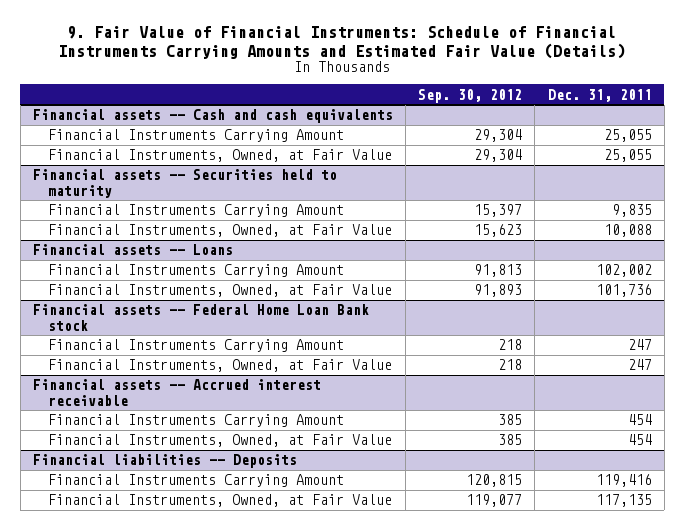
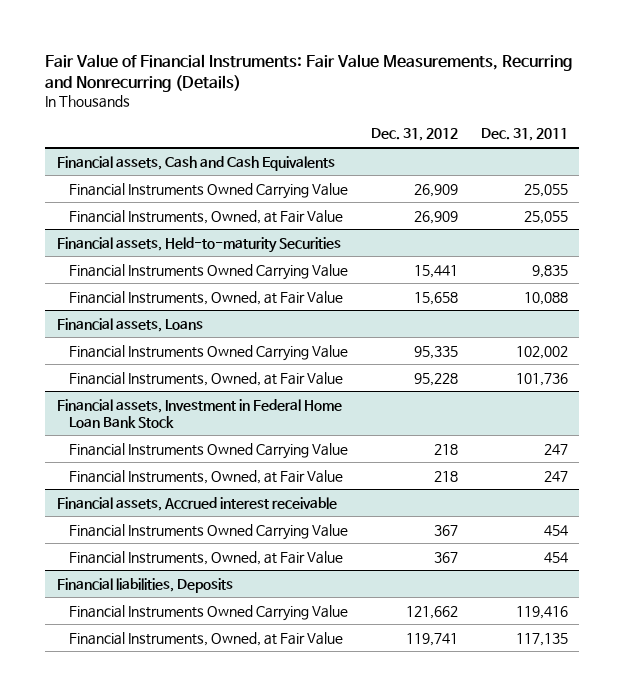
[58,26,626,59] 9. Fair Value of Financial Instruments: Schedule of Financial Instruments Carrying Amounts and Estimated Fair Value (Details) -> [45,53,573,92] Fair Value of Financial Instruments: Fair Value Measurements, Recurring and Nonrecurring (Details)
[418,88,523,103] Sep. 30, 2012 -> none
none -> [370,128,458,142] Dec. 31, 2012
[32,109,393,124] Financial assets -- Cash and cash equivalents -> [56,155,335,171] Financial assets, Cash and Cash Equivalents
[47,129,344,143] Financial Instruments Carrying Amount -> [68,182,348,199] Financial Instruments Owned Carrying Value
[32,169,337,198] Financial assets -- Securities held to maturity -> [56,236,341,253] Financial assets, Held-to-maturity Securities
[47,204,344,218] Financial Instruments Carrying Amount -> [68,263,348,280] Financial Instruments Owned Carrying Value
[32,244,233,256] Financial assets -- Loans -> [56,317,203,332] Financial assets, Loans
[47,264,344,278] Financial Instruments Carrying Amount -> [68,344,348,361] Financial Instruments Owned Carrying Value
[32,304,369,331] Financial assets -- Federal Home Loan Bank stock -> [56,398,342,428] Financial assets, Investment in Federal Home Loan Bank Stock
[47,339,344,353] Financial Instruments Carrying Amount -> [68,442,348,459] Financial Instruments Owned Carrying Value
[32,379,321,406] Financial assets -- Accrued interest receivable -> [56,496,337,511] Financial assets, Accrued interest receivable
[47,414,344,428] Financial Instruments Carrying Amount -> [68,523,348,540] Financial Instruments Owned Carrying Value
[32,454,297,469] Financial liabilities -- Deposits -> [56,577,233,593] Financial liabilities, Deposits
[47,474,344,488] Financial Instruments Carrying Amount -> [68,604,348,621] Financial Instruments Owned Carrying Value

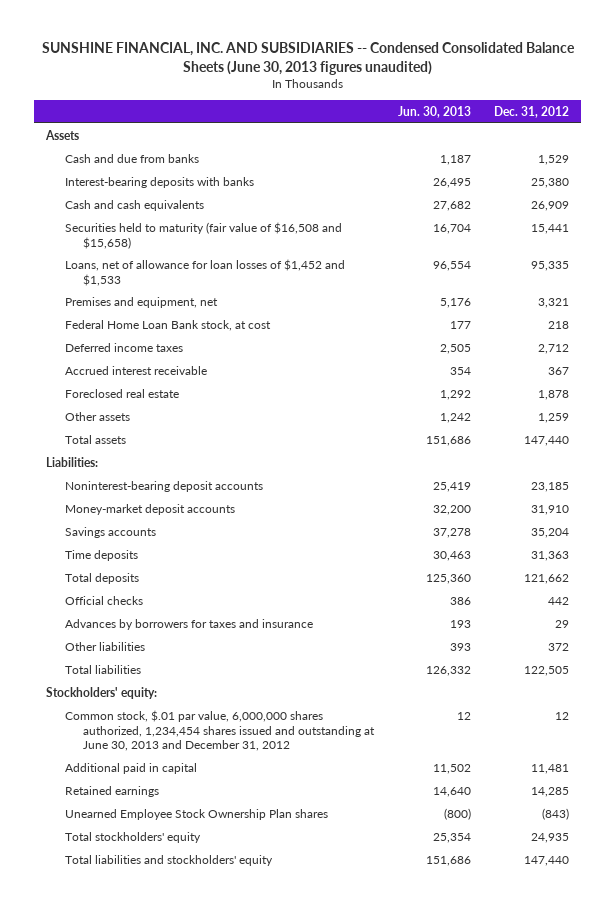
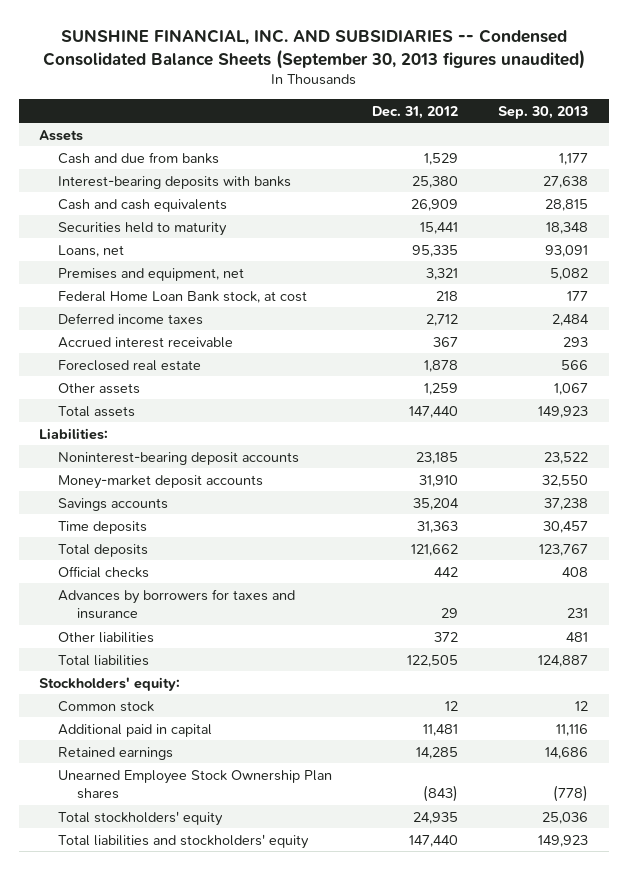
[41,41,575,75] SUNSHINE FINANCIAL, INC. AND SUBSIDIARIES -- Condensed Consolidated Balance Sheets (June 30, 2013 figures unaudited) -> [42,28,585,69] SUNSHINE FINANCIAL, INC. AND SUBSIDIARIES -- Condensed Consolidated Balance Sheets (September 30, 2013 figures unaudited)
[397,105,471,118] Jun. 30, 2013 -> none
none -> [498,105,589,119] Sep. 30, 2013
[64,221,342,249] Securities held to maturity (fair value of $16,508 and $15,658) -> [57,221,227,236] Securities held to maturity
[64,258,345,286] Loans, net of allowance for loan losses of $1,452 and $1,533 -> [57,244,124,257] Loans, net
[64,709,375,752] Common stock, $.01 par value, 6,000,000 shares authorized, 1,234,454 shares issued and outstanding at June 30, 2013 and December 31, 2012 -> [57,700,154,712] Common stock

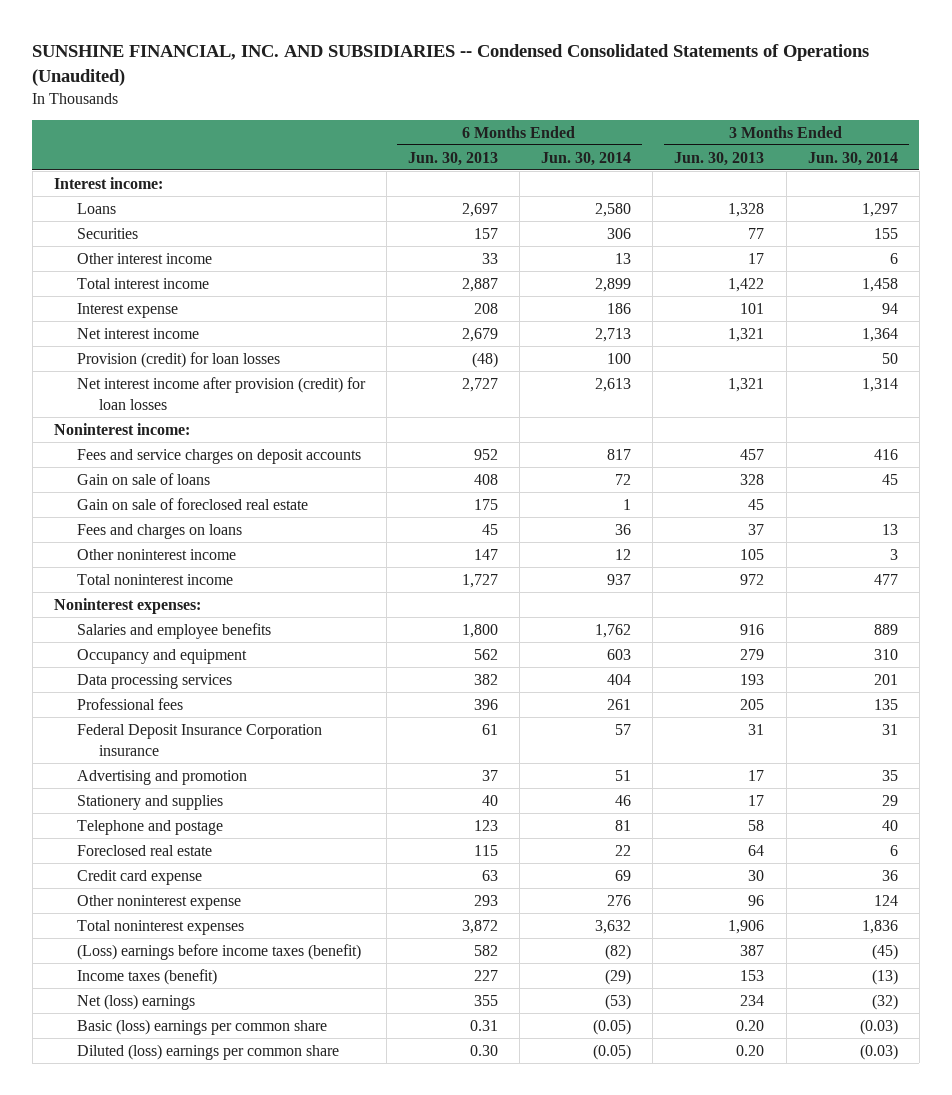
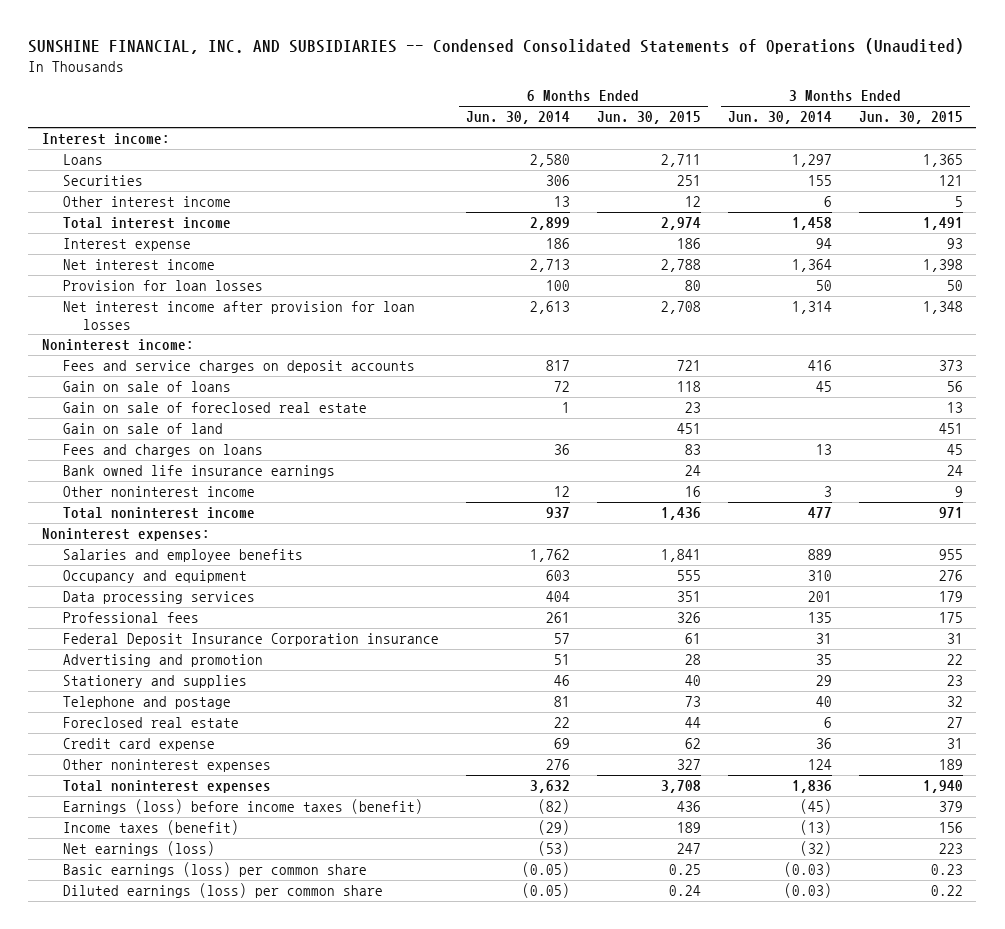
[407,151,498,166] Jun. 30, 2013 -> none
[674,151,765,166] Jun. 30, 2013 -> none
none -> [596,111,701,125] Jun. 30, 2015
none -> [858,111,963,125] Jun. 30, 2015
[76,351,280,368] Provision (credit) for loan losses -> [62,280,263,292] Provision for loan losses
[76,376,366,410] Net interest income after provision (credit) for loan losses -> [62,301,415,330] Net interest income after provision for loan losses
none -> [62,423,223,435] Gain on sale of land
none -> [62,465,335,479] Bank owned life insurance earnings
[76,894,241,910] Other noninterest expense -> [62,759,271,773] Other noninterest expenses
[76,943,361,960] (Loss) earnings before income taxes (benefit) -> [62,799,423,815] Earnings (loss) before income taxes (benefit)
[76,993,195,1010] Net (loss) earnings -> [62,841,215,857] Net earnings (loss)
[76,1018,327,1035] Basic (loss) earnings per common share -> [62,862,367,878] Basic earnings (loss) per common share
[76,1043,339,1060] Diluted (loss) earnings per common share -> [62,883,383,899] Diluted earnings (loss) per common share

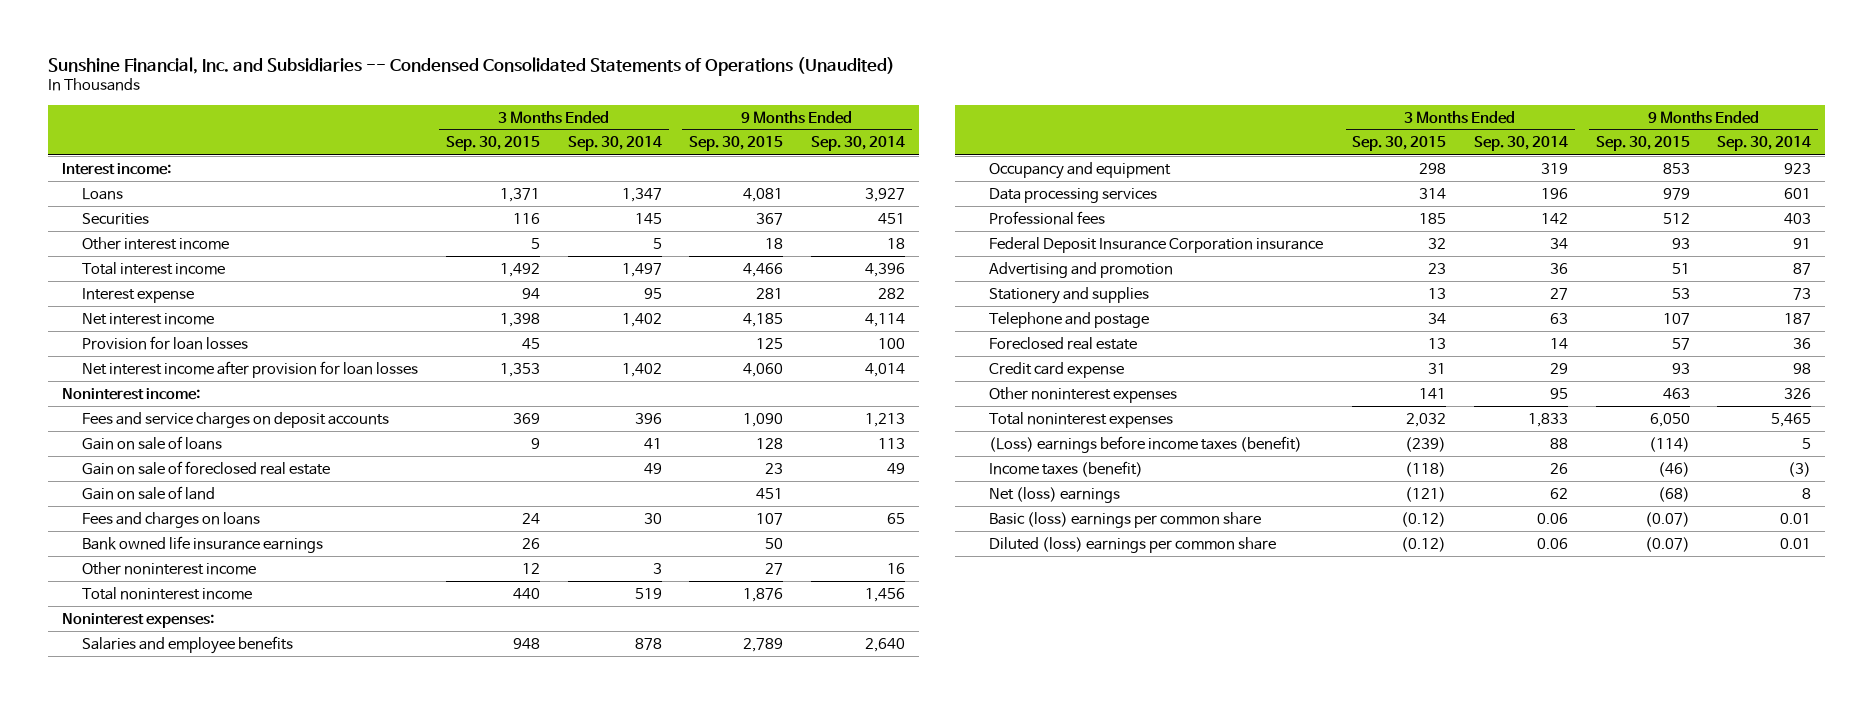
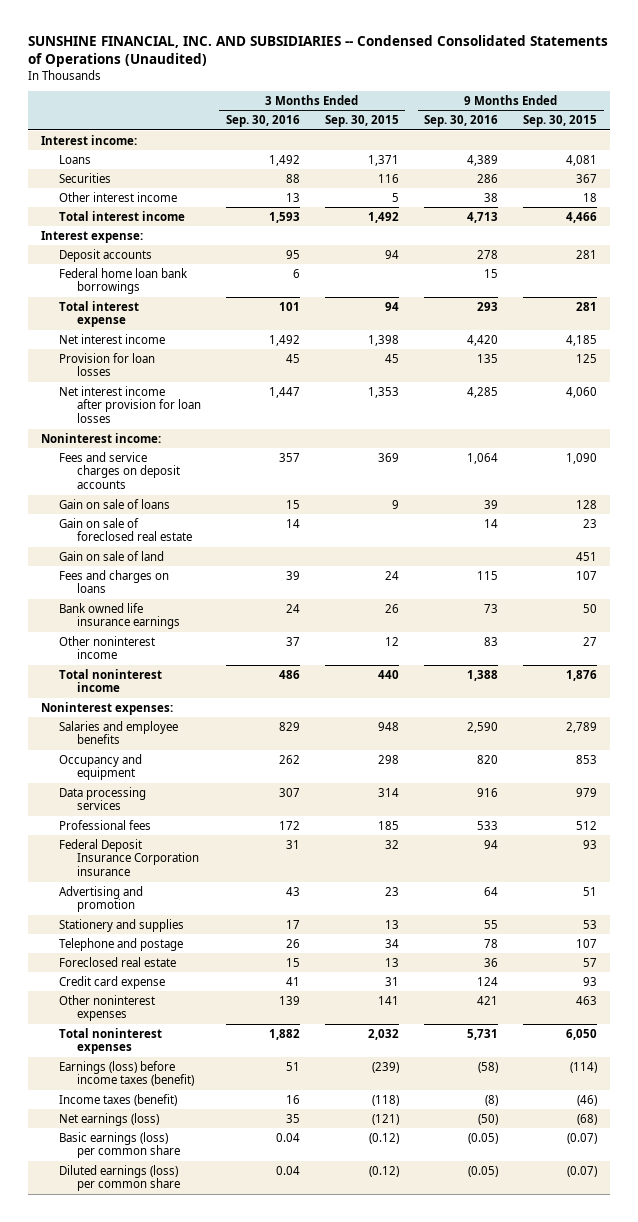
[48,56,896,76] Sunshine Financial, Inc. and Subsidiaries -- Condensed Consolidated Statements of Operations (Unaudited) -> [28,35,609,68] SUNSHINE FINANCIAL, INC. AND SUBSIDIARIES -- Condensed Consolidated Statements of Operations (Unaudited)
[567,136,662,152] Sep. 30, 2014 -> none
[810,136,905,152] Sep. 30, 2014 -> none
none -> [225,115,300,128] Sep. 30, 2016
none -> [424,115,499,128] Sep. 30, 2016
none -> [40,230,143,243] Interest expense:
none -> [58,248,152,262] Deposit accounts
none -> [58,267,188,295] Federal home loan bank borrowings
[82,287,195,303] Interest expense -> [58,300,139,328] Total interest expense
[988,435,1302,453] (Loss) earnings before income taxes (benefit) -> [58,1060,194,1087] Earnings (loss) before income taxes (benefit)
[988,486,1120,503] Net (loss) earnings -> [58,1112,159,1126] Net earnings (loss)
[988,511,1261,528] Basic (loss) earnings per common share -> [58,1131,180,1159] Basic earnings (loss) per common share
[988,536,1276,553] Diluted (loss) earnings per common share -> [58,1164,180,1192] Diluted earnings (loss) per common share

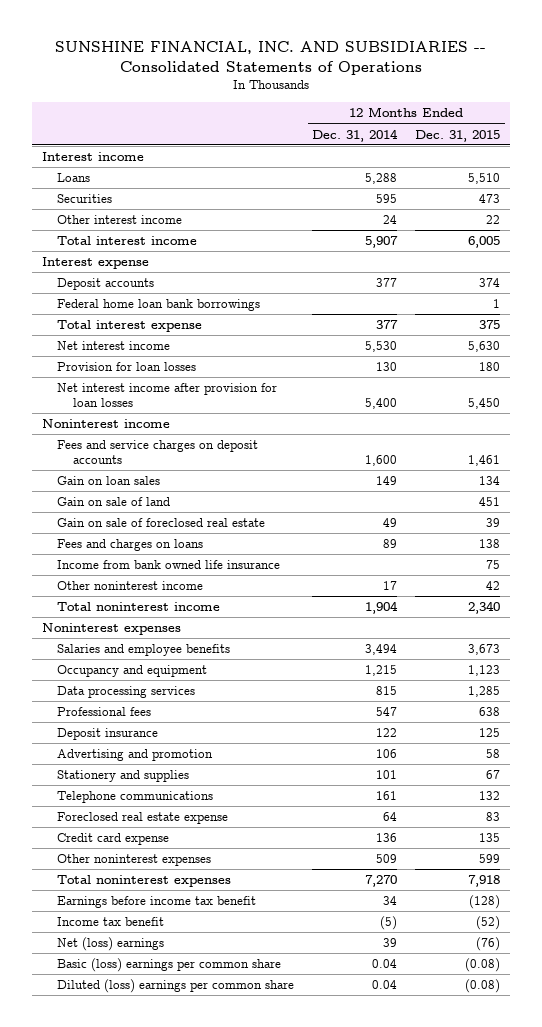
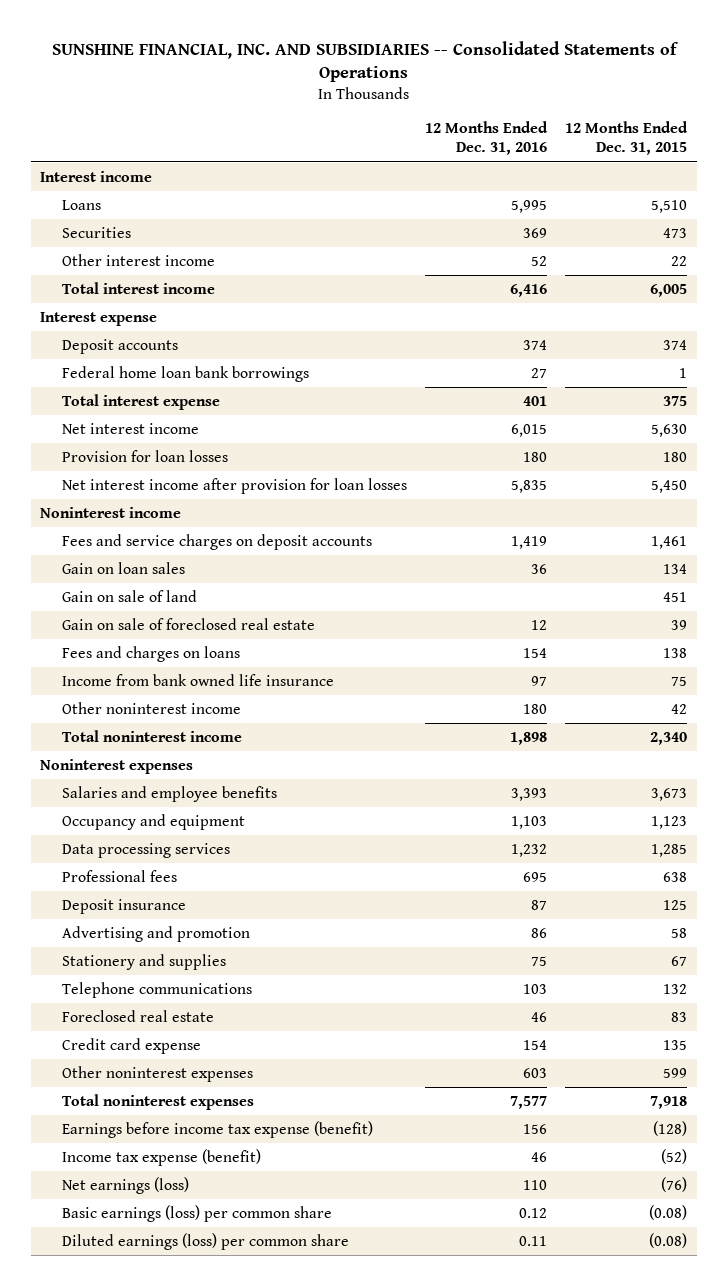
[312,128,399,142] Dec. 31, 2014 -> none
none -> [425,121,549,156] 12 Months Ended Dec. 31, 2016
[57,812,229,825] Foreclosed real estate expense -> [61,1009,214,1022] Foreclosed real estate
[57,896,257,909] Earnings before income tax benefit -> [61,1120,373,1138] Earnings before income tax expense (benefit)
[57,917,165,927] Income tax benefit -> [61,1148,261,1166] Income tax expense (benefit)
[57,937,165,952] Net (loss) earnings -> [61,1176,189,1194] Net earnings (loss)
[57,958,282,973] Basic (loss) earnings per common share -> [61,1204,332,1222] Basic earnings (loss) per common share
[57,979,295,994] Diluted (loss) earnings per common share -> [61,1232,349,1250] Diluted earnings (loss) per common share

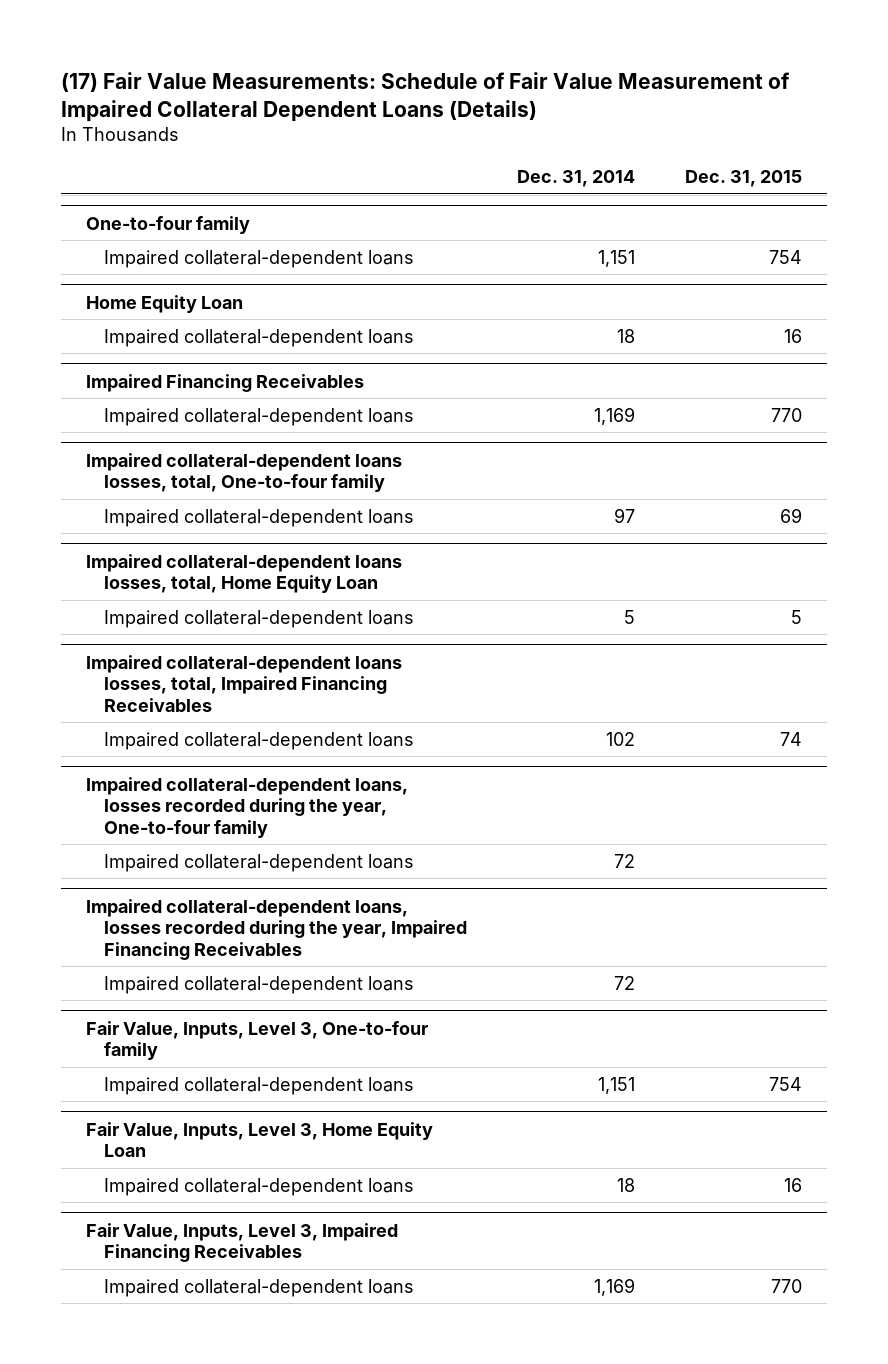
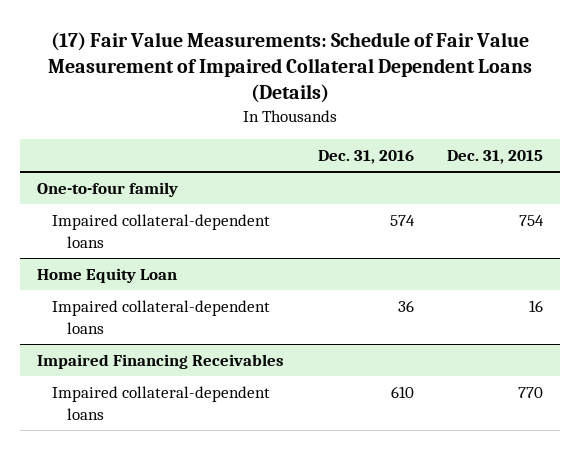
[516,170,635,188] Dec. 31, 2014 -> none
none -> [317,149,414,164] Dec. 31, 2016
[85,452,402,493] Impaired collateral-dependent loans losses, total, One-to-four family -> none
[104,508,415,527] Impaired collateral-dependent loans -> none
[85,553,402,594] Impaired collateral-dependent loans losses, total, Home Equity Loan -> none
[104,609,415,628] Impaired collateral-dependent loans -> none
[85,654,402,712] Impaired collateral-dependent loans losses, total, Impaired Financing Receivables -> none
[104,731,415,750] Impaired collateral-dependent loans -> none
[85,776,408,838] Impaired collateral-dependent loans, losses recorded during the year, One-to-four family -> none
[104,853,415,872] Impaired collateral-dependent loans -> none
[85,898,468,960] Impaired collateral-dependent loans, losses recorded during the year, Impaired Financing Receivables -> none
[104,975,415,994] Impaired collateral-dependent loans -> none
[85,1020,428,1061] Fair Value, Inputs, Level 3, One-to-four family -> none
[104,1076,415,1095] Impaired collateral-dependent loans -> none
[85,1121,433,1158] Fair Value, Inputs, Level 3, Home Equity Loan -> none
[104,1177,415,1196] Impaired collateral-dependent loans -> none
[85,1222,398,1263] Fair Value, Inputs, Level 3, Impaired Financing Receivables -> none
[104,1278,415,1297] Impaired collateral-dependent loans -> none

